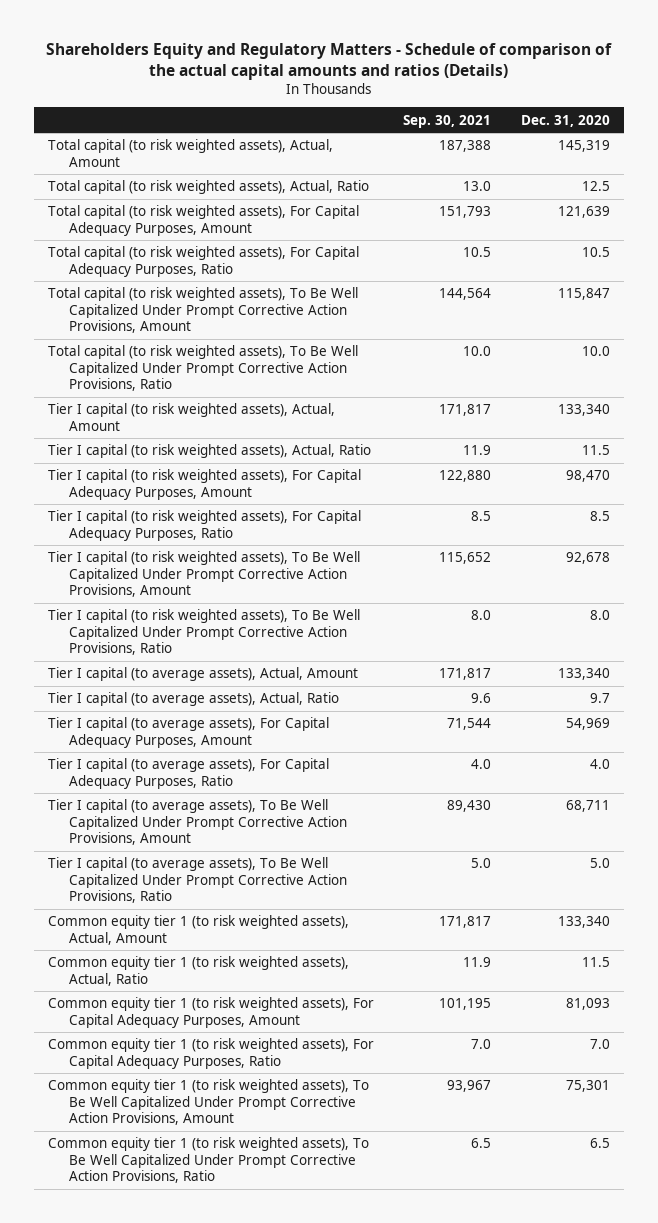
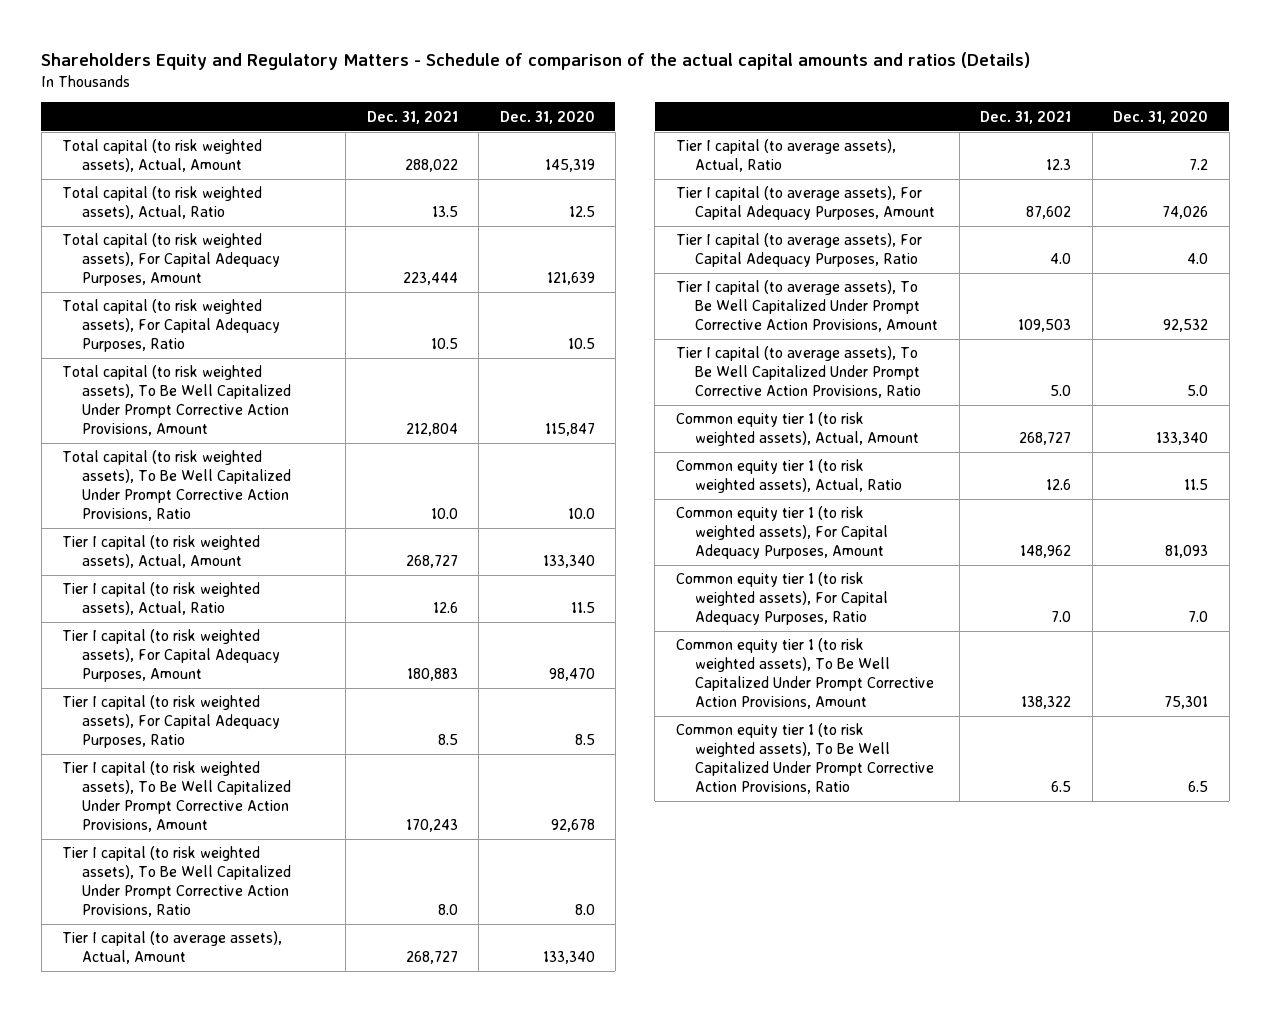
[403,114,492,128] Sep. 30, 2021 -> none
none -> [366,110,458,124] Dec. 31, 2021
[589,693,610,704] 9.7 -> [1189,159,1209,171] 7.2
[565,718,610,731] 54,969 -> [1162,206,1209,220] 74,026
[565,800,610,813] 68,711 -> [1163,319,1209,333] 92,532

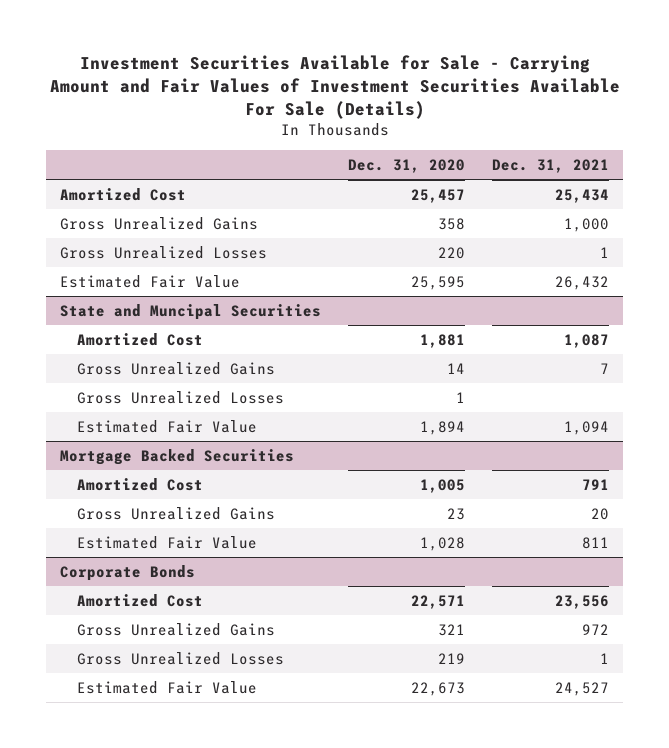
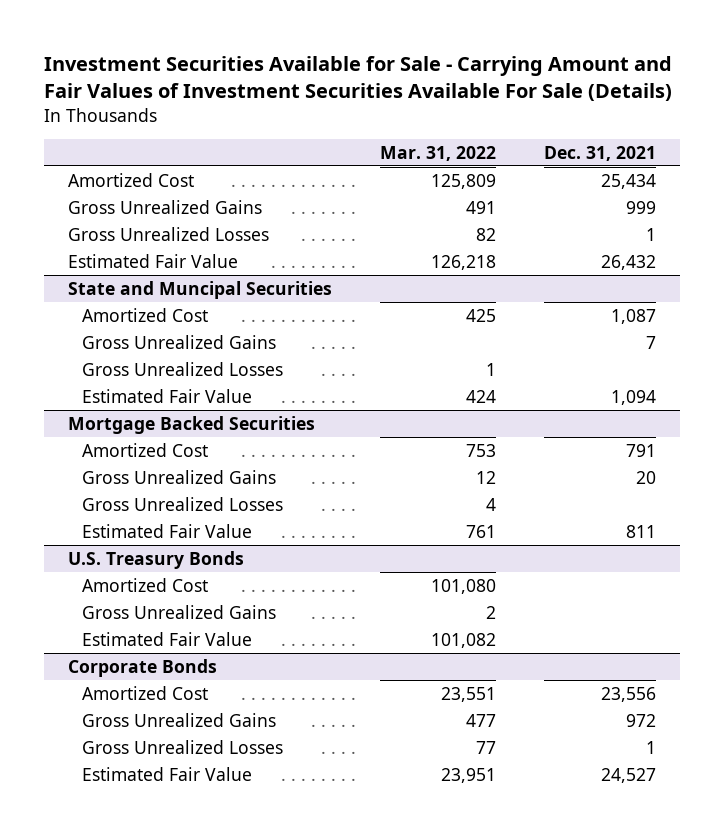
[348,158,466,173] Dec. 31, 2020 -> none
none -> [380,145,497,161] Mar. 31, 2022
[564,217,610,232] 1,000 -> [625,200,656,214] 999
none -> [81,496,283,511] Gross Unrealized Losses
none -> [68,550,245,569] U.S. Treasury Bonds
none -> [81,577,208,592] Amortized Cost
none -> [81,604,276,619] Gross Unrealized Gains
none -> [81,631,252,646] Estimated Fair Value

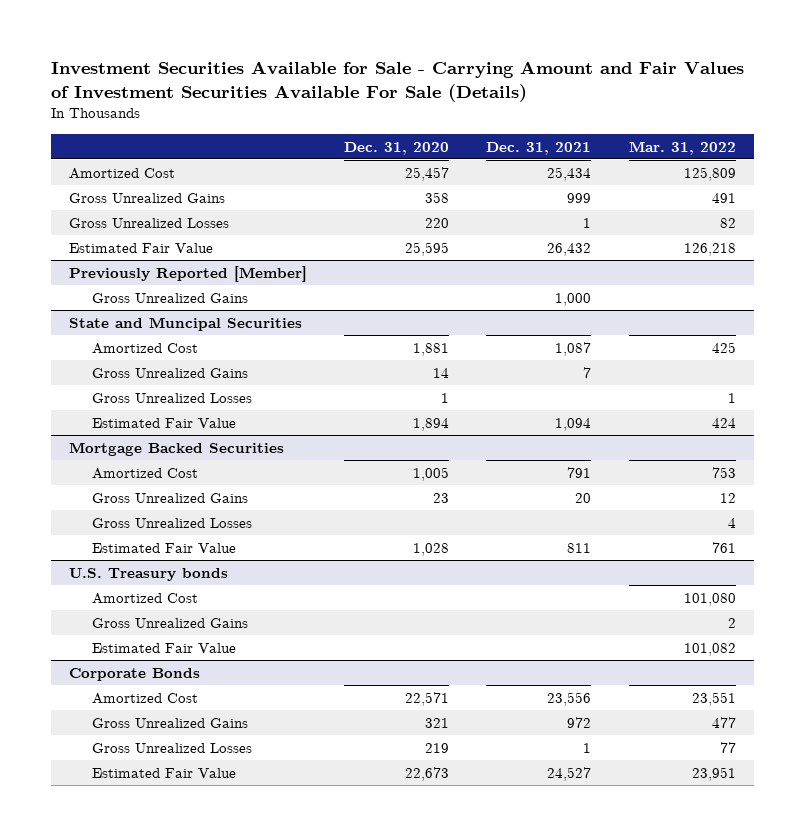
none -> [344,141,450,155] Dec. 31, 2020
none -> [69,265,308,282] Previously Reported [Member]
none -> [91,292,248,303] Gross Unrealized Gains
[68,550,245,569] U.S. Treasury Bonds -> [69,567,229,581] U.S. Treasury bonds

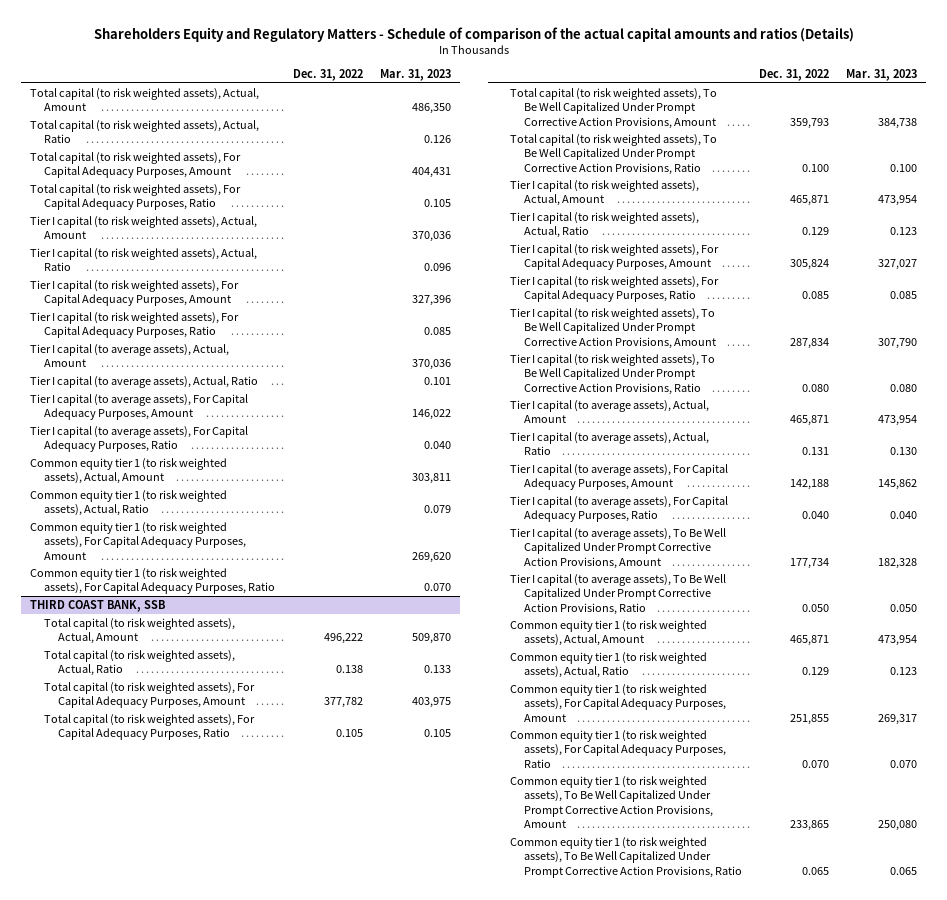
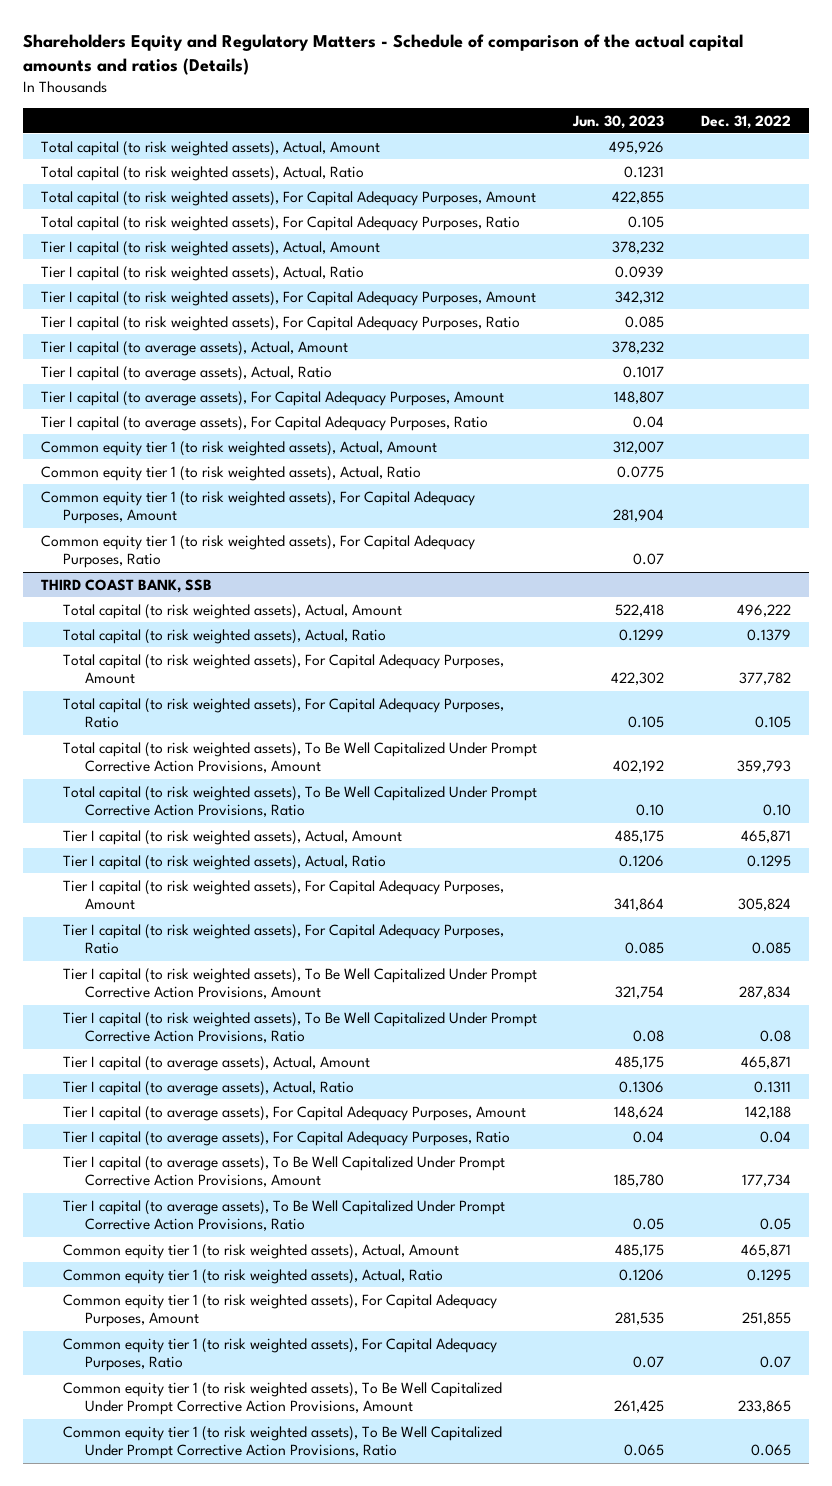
[379,68,451,81] Mar. 31, 2023 -> none
none -> [572,114,665,129] Jun. 30, 2023
[335,665,363,674] 0.138 -> [746,628,791,641] 0.1379
[801,163,829,172] 0.100 -> [762,804,791,817] 0.10
[801,227,829,236] 0.129 -> [746,854,791,867] 0.1295
[801,383,829,392] 0.080 -> [759,1030,791,1043] 0.08
[801,447,829,456] 0.131 -> [753,1080,791,1093] 0.1311
[801,511,829,520] 0.040 -> [759,1130,791,1143] 0.04
[801,603,829,612] 0.050 -> [759,1218,791,1231] 0.05
[801,667,829,676] 0.129 -> [746,1268,791,1281] 0.1295
[801,759,829,768] 0.070 -> [759,1356,791,1369] 0.07

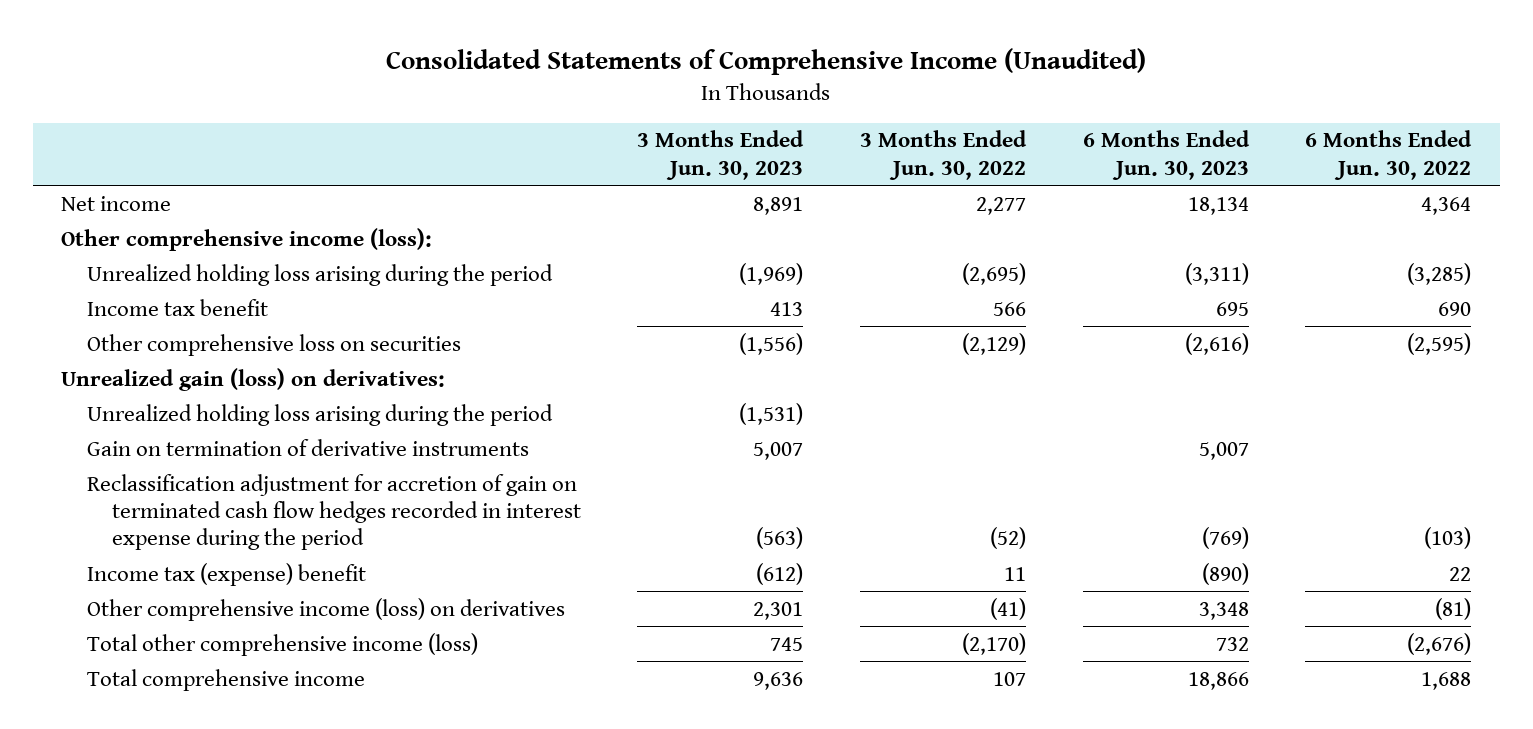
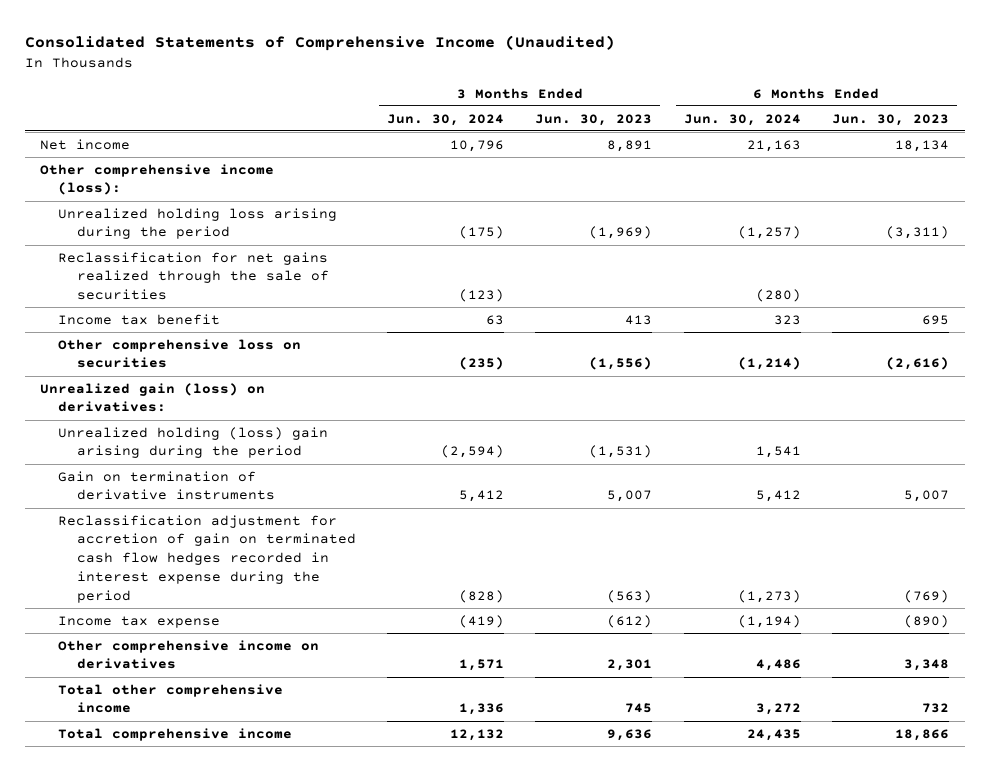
[859,130,1027,180] 3 Months Ended Jun. 30, 2022 -> none
[1305,130,1473,180] 6 Months Ended Jun. 30, 2022 -> none
none -> [386,113,504,126] Jun. 30, 2024
none -> [683,113,801,126] Jun. 30, 2024
none -> [58,251,329,301] Reclassification for net gains realized through the sale of securities
[86,403,553,426] Unrealized holding loss arising during the period -> [58,426,329,459] Unrealized holding (loss) gain arising during the period
[86,562,366,586] Income tax (expense) benefit -> [58,615,221,628] Income tax expense
[86,597,565,621] Other comprehensive income (loss) on derivatives -> [58,639,320,670] Other comprehensive income on derivatives
[86,632,478,656] Total other comprehensive income (loss) -> [58,683,284,714] Total other comprehensive income

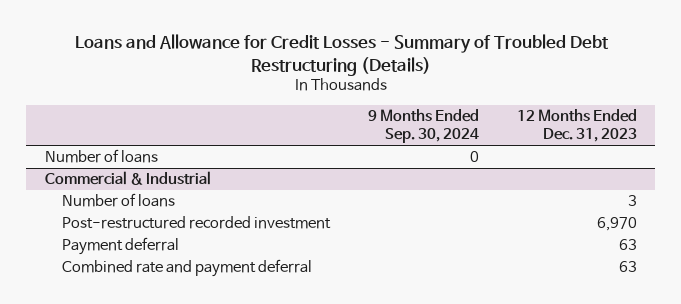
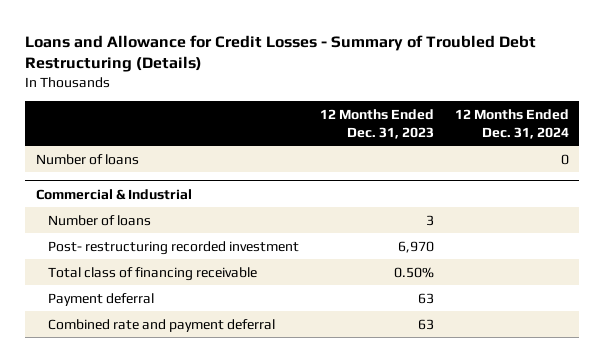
[367,109,479,144] 9 Months Ended Sep. 30, 2024 -> none
none -> [454,108,569,139] 12 Months Ended Dec. 31, 2024
[61,216,331,230] Post-restructured recorded investment -> [47,240,299,255] Post- restructuring recorded investment
none -> [47,266,257,281] Total class of financing receivable

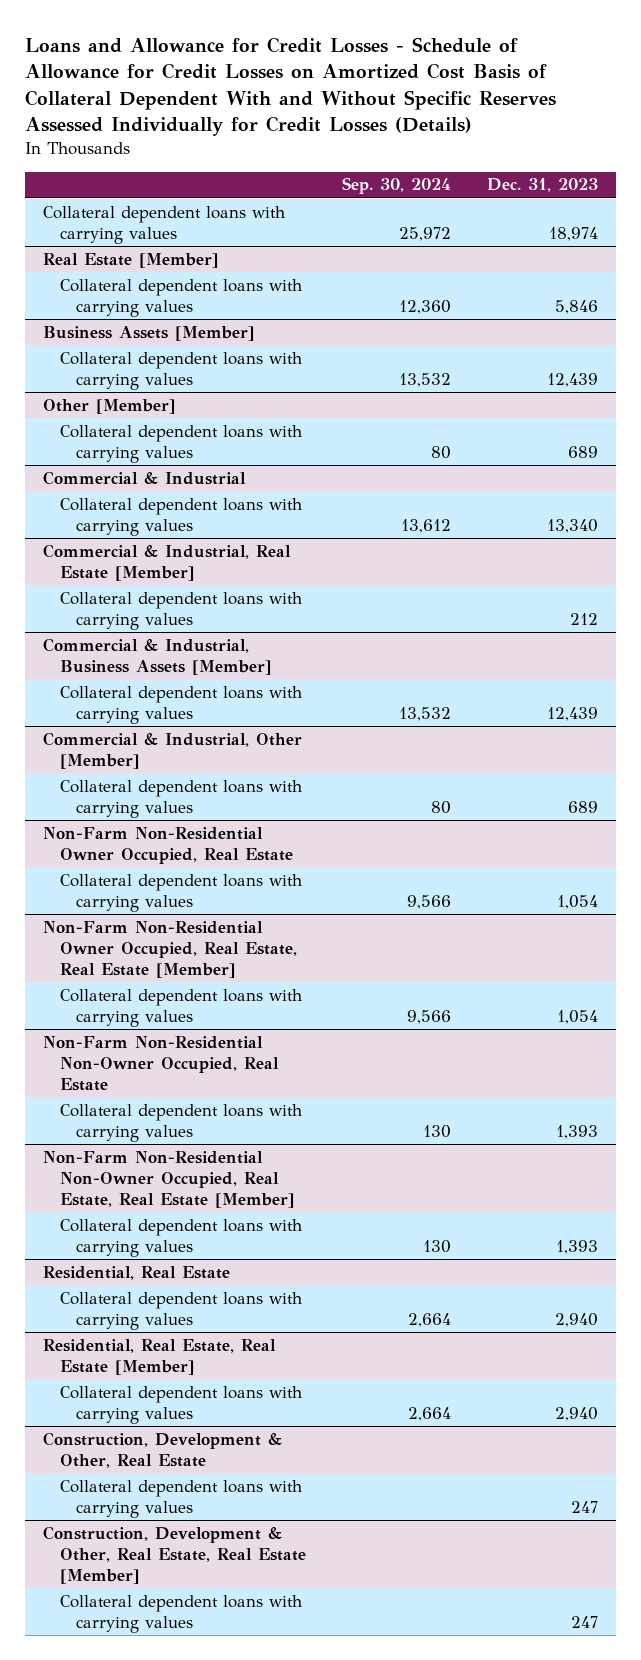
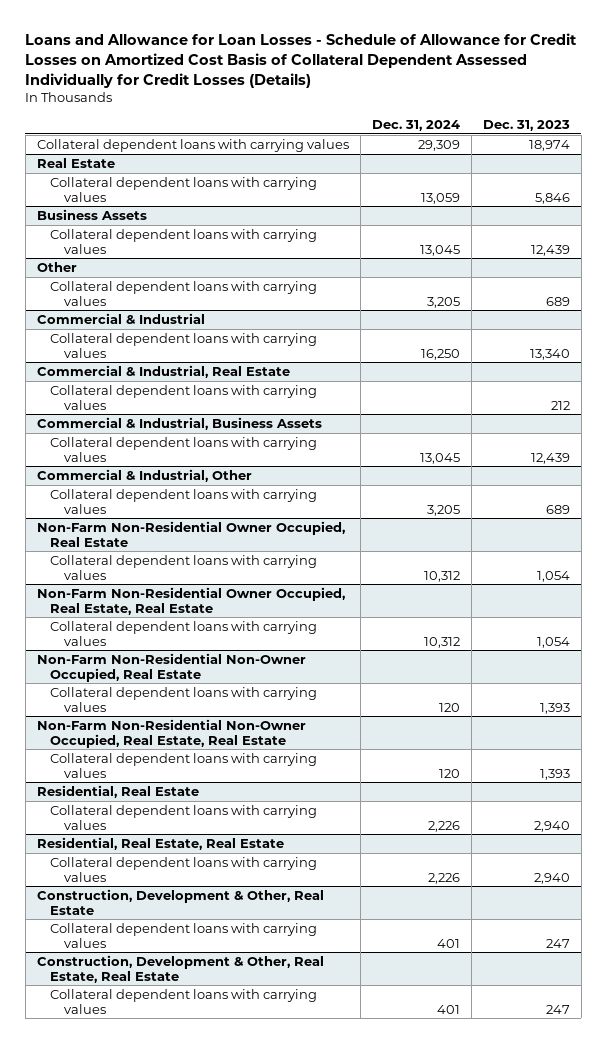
[25,36,557,137] Loans and Allowance for Credit Losses - Schedule of Allowance for Credit Losses on Amortized Cost Basis of Collateral Dependent With and Without Specific Reserves Assessed Individually for Credit Losses (Details) -> [25,33,578,88] Loans and Allowance for Loan Losses - Schedule of Allowance for Credit Losses on Amortized Cost Basis of Collateral Dependent Assessed Individually for Credit Losses (Details)
[341,177,451,195] Sep. 30, 2024 -> none
none -> [371,119,460,131] Dec. 31, 2024
[42,252,219,268] Real Estate [Member] -> [36,157,115,168] Real Estate
[42,325,255,341] Business Assets [Member] -> [36,208,147,220] Business Assets
[42,398,176,414] Other [Member] -> [36,261,77,272] Other
[42,543,291,581] Commercial & Industrial, Real Estate [Member] -> [36,364,290,378] Commercial & Industrial, Real Estate
[42,637,272,675] Commercial & Industrial, Business Assets [Member] -> [36,416,322,430] Commercial & Industrial, Business Assets
[42,731,302,769] Commercial & Industrial, Other [Member] -> [36,468,252,482] Commercial & Industrial, Other
[42,920,297,978] Non-Farm Non-Residential Owner Occupied, Real Estate, Real Estate [Member] -> [36,586,345,615] Non-Farm Non-Residential Owner Occupied, Real Estate, Real Estate
[42,1150,295,1208] Non-Farm Non-Residential Non-Owner Occupied, Real Estate, Real Estate [Member] -> [36,718,306,748] Non-Farm Non-Residential Non-Owner Occupied, Real Estate, Real Estate
[42,1338,276,1375] Residential, Real Estate, Real Estate [Member] -> [36,836,284,850] Residential, Real Estate, Real Estate
[42,1525,306,1584] Construction, Development & Other, Real Estate, Real Estate [Member] -> [36,954,324,983] Construction, Development & Other, Real Estate, Real Estate

